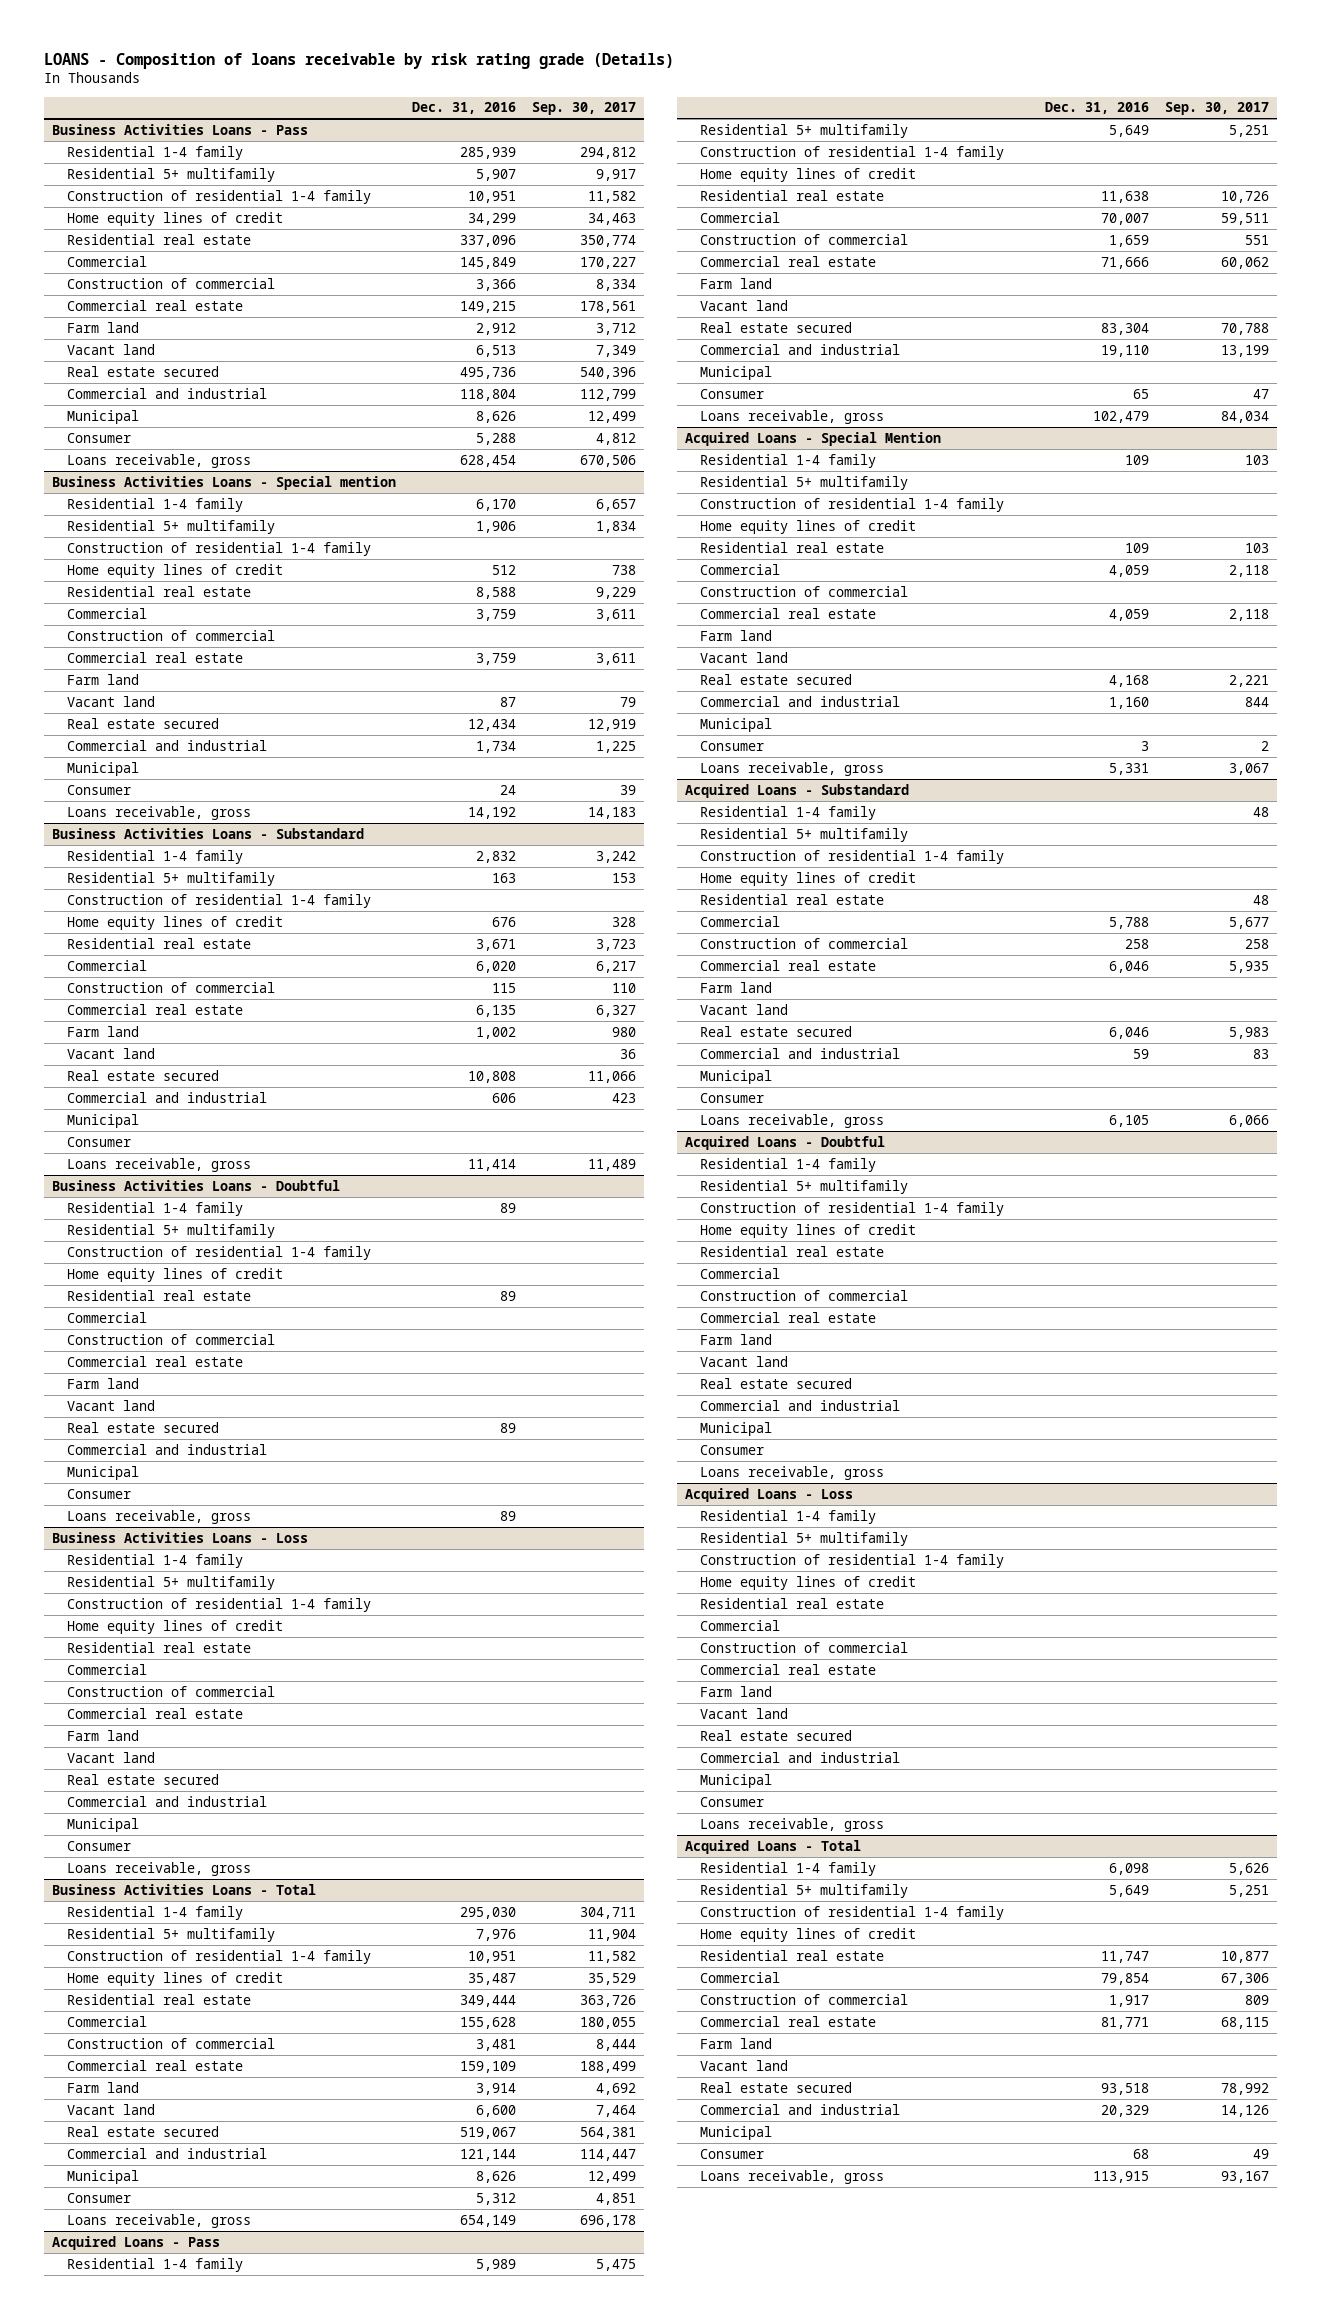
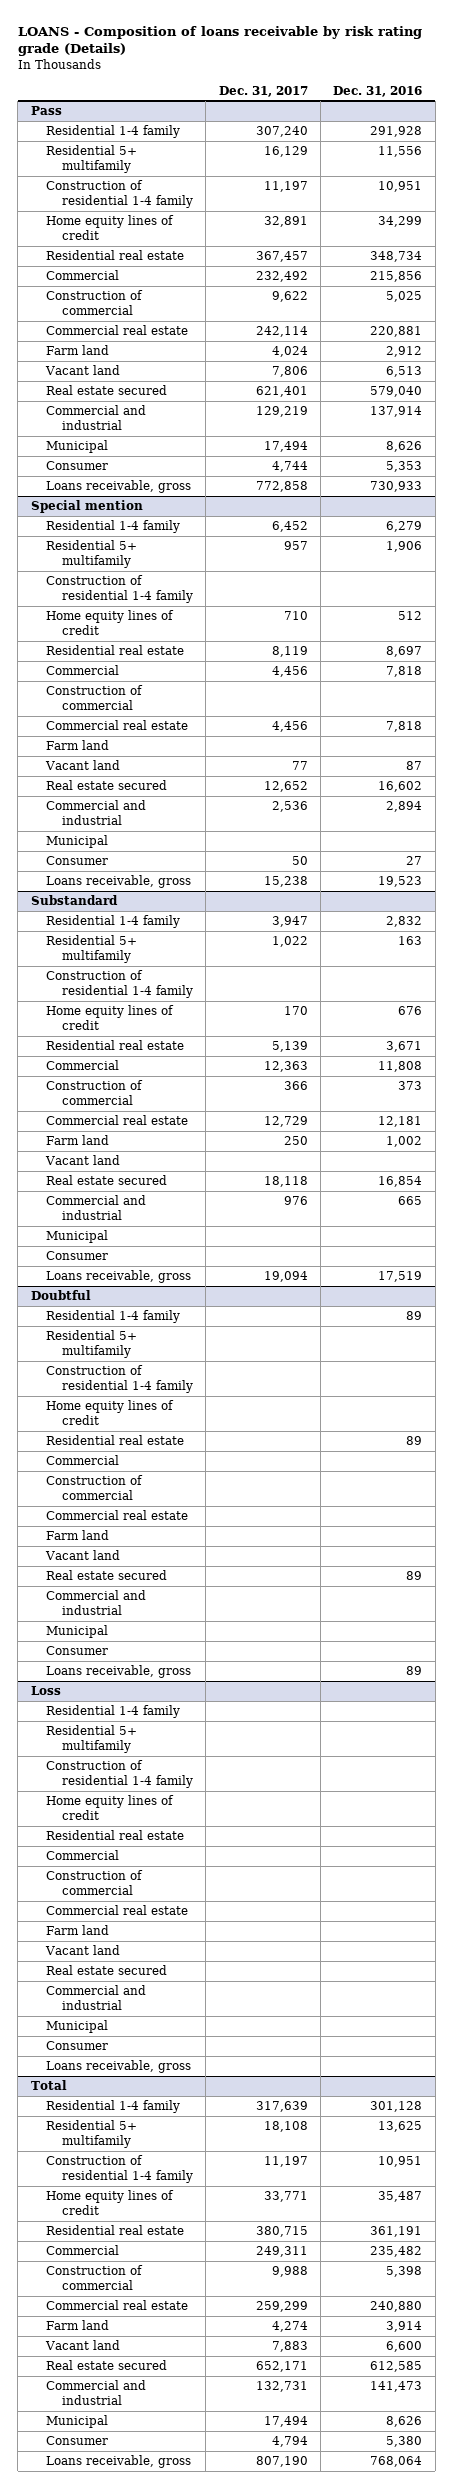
[531,102,636,116] Sep. 30, 2017 -> none
none -> [218,85,308,97] Dec. 31, 2017
[52,123,309,135] Business Activities Loans - Pass -> [30,106,62,116] Pass
[459,146,516,159] 285,939 -> [370,126,423,138] 291,928
[475,168,516,181] 5,907 -> [378,146,423,158] 11,556
[459,234,516,247] 337,096 -> [370,251,423,263] 348,734
[459,256,516,269] 145,849 -> [370,271,423,283] 215,856
[475,278,516,291] 3,366 -> [386,291,423,303] 5,025
[459,300,516,313] 149,215 -> [370,326,423,338] 220,881
[459,366,516,379] 495,736 -> [370,386,423,398] 579,040
[459,388,516,401] 118,804 -> [370,406,423,418] 137,914
[475,432,516,445] 5,288 -> [386,461,423,473] 5,353
[459,454,516,467] 628,454 -> [370,481,423,493] 730,933
[52,475,397,490] Business Activities Loans - Special mention -> [30,500,143,514] Special mention
[475,498,516,511] 6,170 -> [386,521,423,533] 6,279
[475,586,516,599] 8,588 -> [386,646,423,658] 8,697
[475,608,516,621] 3,759 -> [386,666,423,678] 7,818
[475,652,516,665] 3,759 -> [386,721,423,733] 7,818
[467,718,516,731] 12,434 -> [378,781,423,793] 16,602
[475,740,516,753] 1,734 -> [386,801,423,813] 2,894
[499,784,516,795] 24 -> [406,856,423,866] 27
[467,806,516,819] 14,192 -> [378,876,423,888] 19,523
[52,827,365,839] Business Activities Loans - Substandard -> [30,895,118,906] Substandard
[475,960,516,973] 6,020 -> [378,1061,423,1073] 11,808
[491,982,516,993] 115 -> [398,1081,423,1091] 373
[475,1004,516,1017] 6,135 -> [378,1116,423,1128] 12,181
[467,1070,516,1083] 10,808 -> [378,1176,423,1188] 16,854
[491,1092,516,1103] 606 -> [398,1196,423,1206] 665
[467,1158,516,1171] 11,414 -> [378,1271,423,1283] 17,519
[52,1179,341,1191] Business Activities Loans - Doubtful -> [30,1290,91,1301] Doubtful
[52,1531,309,1543] Business Activities Loans - Loss -> [30,1686,61,1696] Loss
[52,1883,317,1895] Business Activities Loans - Total -> [30,2080,67,2091] Total
[459,1906,516,1919] 295,030 -> [370,2101,423,2113] 301,128
[475,1928,516,1941] 7,976 -> [378,2121,423,2133] 13,625
[459,1994,516,2007] 349,444 -> [370,2226,423,2238] 361,191
[459,2016,516,2029] 155,628 -> [370,2246,423,2258] 235,482
[475,2038,516,2051] 3,481 -> [386,2266,423,2278] 5,398
[459,2060,516,2073] 159,109 -> [370,2301,423,2313] 240,880
[459,2126,516,2139] 519,067 -> [370,2361,423,2373] 612,585
[459,2148,516,2161] 121,144 -> [370,2381,423,2393] 141,473
[52,2235,221,2250] Acquired Loans - Pass -> none
[66,2257,243,2272] Residential 1-4 family -> none
[700,123,909,138] Residential 5+ multifamily -> none
[700,145,1005,160] Construction of residential 1-4 family -> none
[700,167,917,182] Home equity lines of credit -> none
[700,189,885,201] Residential real estate -> none
[700,211,781,223] Commercial -> none
[700,233,909,245] Construction of commercial -> none
[700,255,877,267] Commercial real estate -> none
[700,277,773,289] Farm land -> none
[700,299,789,311] Vacant land -> none
[700,321,853,333] Real estate secured -> none
[700,343,901,355] Commercial and industrial -> none
[700,365,773,380] Municipal -> none
[700,388,765,399] Consumer -> none
[700,409,885,424] Loans receivable, gross -> none
[685,431,942,446] Acquired Loans - Special Mention -> none
[700,453,877,468] Residential 1-4 family -> none
[700,475,909,490] Residential 5+ multifamily -> none
[700,497,1005,512] Construction of residential 1-4 family -> none
[700,519,917,534] Home equity lines of credit -> none
[700,541,885,553] Residential real estate -> none
[700,563,781,575] Commercial -> none
[700,585,909,597] Construction of commercial -> none
[700,607,877,619] Commercial real estate -> none
[700,629,773,641] Farm land -> none
[700,651,789,663] Vacant land -> none
[700,673,853,685] Real estate secured -> none
[700,695,901,707] Commercial and industrial -> none
[700,717,773,732] Municipal -> none
[700,740,765,751] Consumer -> none
[700,761,885,776] Loans receivable, gross -> none
[685,783,910,798] Acquired Loans - Substandard -> none
[700,805,877,820] Residential 1-4 family -> none
[700,827,909,842] Residential 5+ multifamily -> none
[700,849,1005,864] Construction of residential 1-4 family -> none
[700,871,917,886] Home equity lines of credit -> none
[700,893,885,905] Residential real estate -> none
[700,915,781,927] Commercial -> none
[700,937,909,949] Construction of commercial -> none
[700,959,877,971] Commercial real estate -> none
[700,981,773,993] Farm land -> none
[700,1003,789,1015] Vacant land -> none
[700,1025,853,1037] Real estate secured -> none
[700,1047,901,1059] Commercial and industrial -> none
[700,1069,773,1084] Municipal -> none
[700,1092,765,1103] Consumer -> none
[700,1113,885,1128] Loans receivable, gross -> none
[685,1135,886,1150] Acquired Loans - Doubtful -> none
[700,1157,877,1172] Residential 1-4 family -> none
[700,1179,909,1194] Residential 5+ multifamily -> none
[700,1201,1005,1216] Construction of residential 1-4 family -> none
[700,1223,917,1238] Home equity lines of credit -> none
[700,1245,885,1257] Residential real estate -> none
[700,1267,781,1279] Commercial -> none
[700,1289,909,1301] Construction of commercial -> none
[700,1311,877,1323] Commercial real estate -> none
[700,1333,773,1345] Farm land -> none
[700,1355,789,1367] Vacant land -> none
[700,1377,853,1389] Real estate secured -> none
[700,1399,901,1411] Commercial and industrial -> none
[700,1421,773,1436] Municipal -> none
[700,1444,765,1455] Consumer -> none
[700,1465,885,1480] Loans receivable, gross -> none
[685,1487,854,1502] Acquired Loans - Loss -> none
[700,1509,877,1524] Residential 1-4 family -> none
[700,1531,909,1546] Residential 5+ multifamily -> none
[700,1553,1005,1568] Construction of residential 1-4 family -> none
[700,1575,917,1590] Home equity lines of credit -> none
[700,1597,885,1609] Residential real estate -> none
[700,1619,781,1631] Commercial -> none
[700,1641,909,1653] Construction of commercial -> none
[700,1663,877,1675] Commercial real estate -> none
[700,1685,773,1697] Farm land -> none
[700,1707,789,1719] Vacant land -> none
[700,1729,853,1741] Real estate secured -> none
[700,1751,901,1763] Commercial and industrial -> none
[700,1773,773,1788] Municipal -> none
[700,1796,765,1807] Consumer -> none
[700,1817,885,1832] Loans receivable, gross -> none
[685,1839,862,1854] Acquired Loans - Total -> none
[700,1861,877,1876] Residential 1-4 family -> none
[700,1883,909,1898] Residential 5+ multifamily -> none
[700,1905,1005,1920] Construction of residential 1-4 family -> none
[700,1927,917,1942] Home equity lines of credit -> none
[700,1949,885,1961] Residential real estate -> none
[700,1971,781,1983] Commercial -> none
[700,1993,909,2005] Construction of commercial -> none
[700,2015,877,2027] Commercial real estate -> none
[700,2037,773,2049] Farm land -> none
[700,2059,789,2071] Vacant land -> none
[700,2081,853,2093] Real estate secured -> none
[700,2103,901,2115] Commercial and industrial -> none
[700,2125,773,2140] Municipal -> none
[700,2148,765,2159] Consumer -> none
[700,2169,885,2184] Loans receivable, gross -> none
[475,2192,516,2205] 5,312 -> [386,2436,423,2448] 5,380
[459,2214,516,2227] 654,149 -> [370,2456,423,2468] 768,064

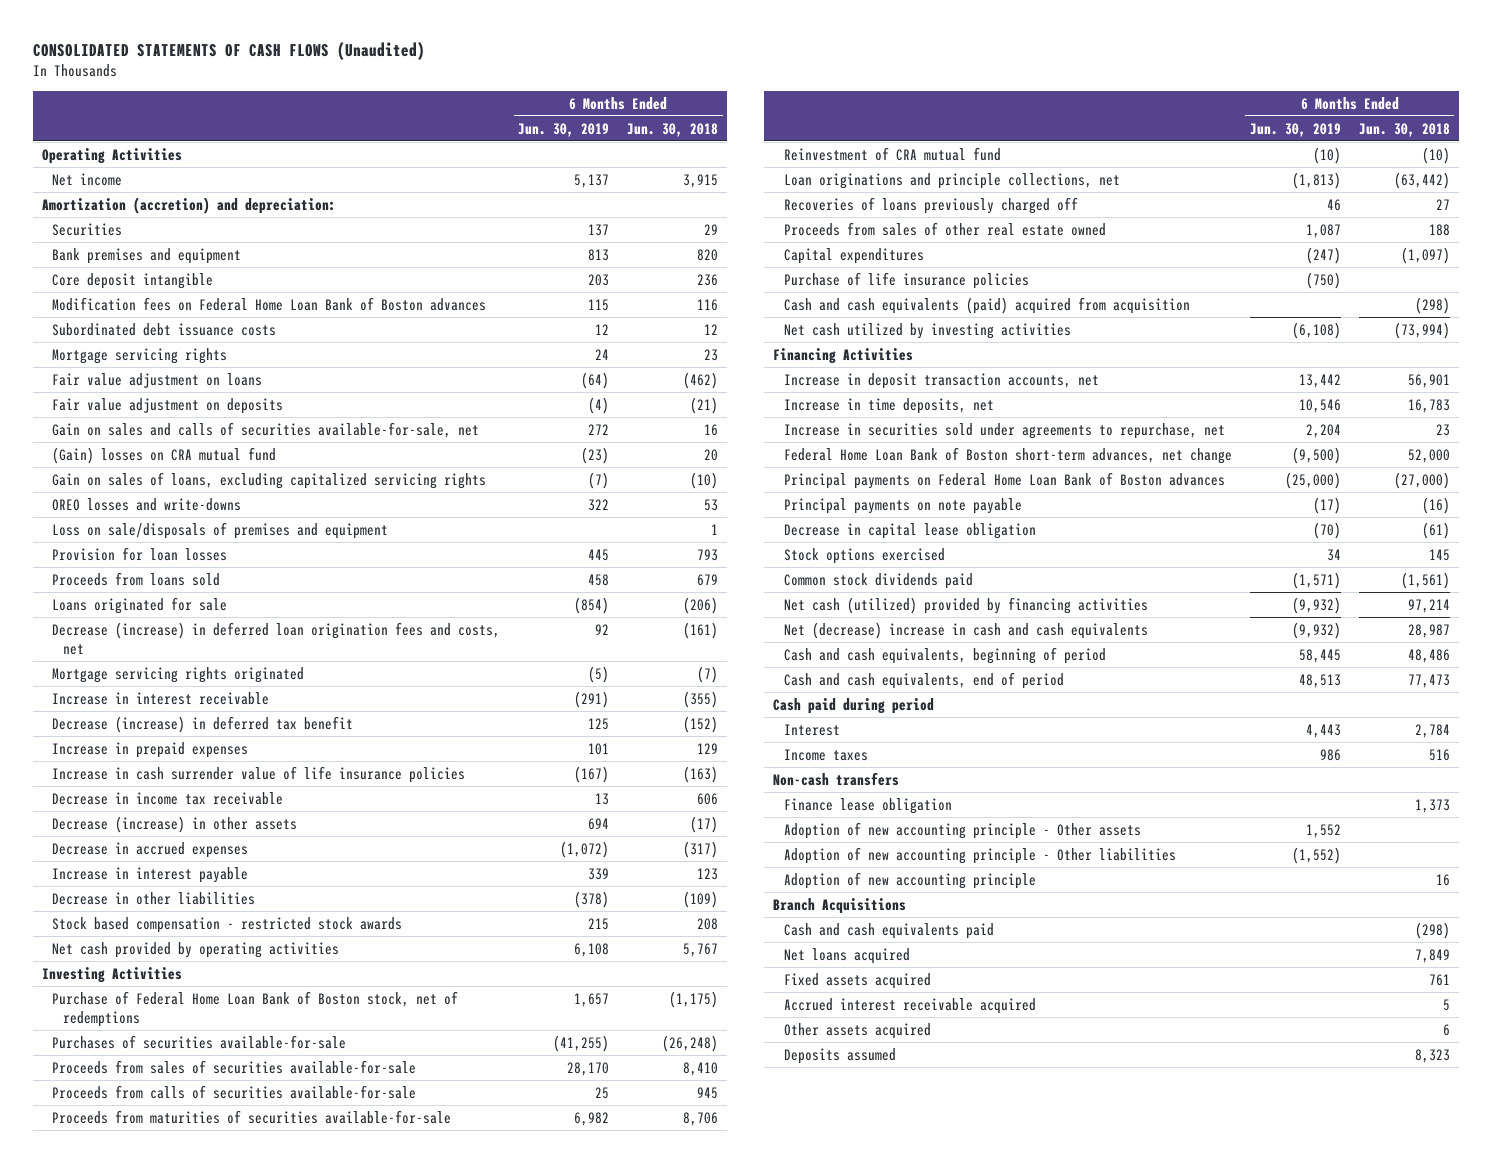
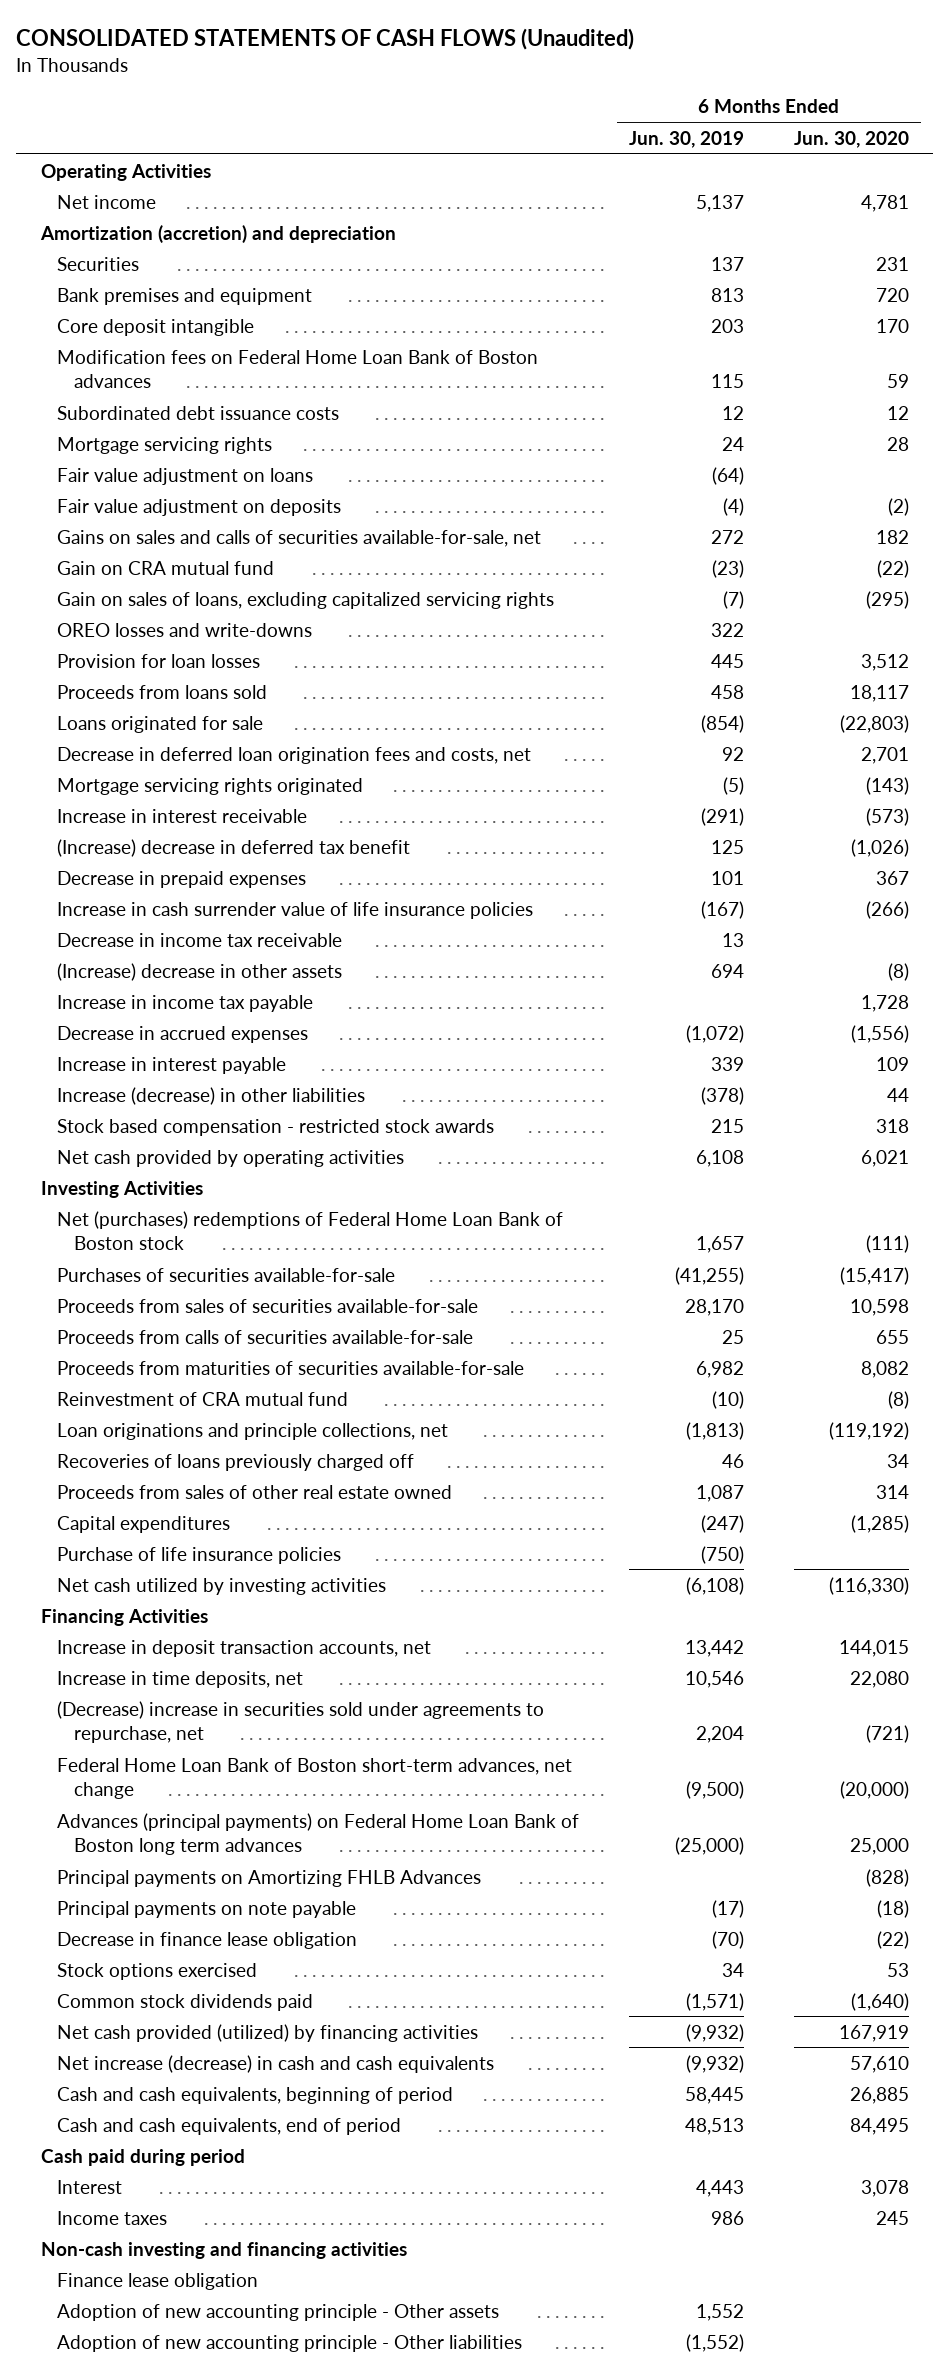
[627,122,719,137] Jun. 30, 2018 -> none
none -> [793,130,909,148] Jun. 30, 2020
[41,196,336,214] Amortization (accretion) and depreciation: -> [39,224,396,243] Amortization (accretion) and depreciation
[52,421,480,438] Gain on sales and calls of securities available-for-sale, net -> [57,529,542,547] Gains on sales and calls of securities available-for-sale, net
[52,446,277,464] (Gain) losses on CRA mutual fund -> [57,560,275,575] Gain on CRA mutual fund
[52,521,389,539] Loss on sale/disposals of premises and equipment -> none
[52,621,501,655] Decrease (increase) in deferred loan origination fees and costs, net -> [57,746,532,764] Decrease in deferred loan origination fees and costs, net
[52,715,354,733] Decrease (increase) in deferred tax benefit -> [57,838,411,857] (Increase) decrease in deferred tax benefit
[52,741,249,758] Increase in prepaid expenses -> [57,870,307,888] Decrease in prepaid expenses
[52,815,298,833] Decrease (increase) in other assets -> [57,962,343,981] (Increase) decrease in other assets
none -> [57,994,314,1012] Increase in income tax payable
[52,891,256,905] Decrease in other liabilities -> [57,1086,366,1105] Increase (decrease) in other liabilities
[52,990,459,1027] Purchase of Federal Home Loan Bank of Boston stock, net of redemptions -> [57,1210,564,1251] Net (purchases) redemptions of Federal Home Loan Bank of Boston stock
[783,296,1190,314] Cash and cash equivalents (paid) acquired from acquisition -> none
[783,422,1225,439] Increase in securities sold under agreements to repurchase, net -> [57,1700,545,1744] (Decrease) increase in securities sold under agreements to repurchase, net
[783,471,1225,489] Principal payments on Federal Home Loan Bank of Boston advances -> [57,1812,580,1856] Advances (principal payments) on Federal Home Loan Bank of Boston long term advances
none -> [57,1869,482,1887] Principal payments on Amortizing FHLB Advances
[783,522,1036,539] Decrease in capital lease obligation -> [57,1931,358,1949] Decrease in finance lease obligation
[783,596,1148,614] Net cash (utilized) provided by financing activities -> [57,2023,479,2042] Net cash provided (utilized) by financing activities
[783,621,1148,639] Net (decrease) increase in cash and cash equivalents -> [57,2054,495,2073] Net increase (decrease) in cash and cash equivalents
[773,771,900,786] Non-cash transfers -> [40,2241,407,2259] Non-cash investing and financing activities
[783,871,1036,889] Adoption of new accounting principle -> none
[773,897,907,914] Branch Acquisitions -> none
[783,922,994,939] Cash and cash equivalents paid -> none
[783,947,910,964] Net loans acquired -> none
[783,972,931,989] Fixed assets acquired -> none
[783,997,1036,1014] Accrued interest receivable acquired -> none
[783,1022,931,1039] Other assets acquired -> none
[783,1047,896,1064] Deposits assumed -> none

